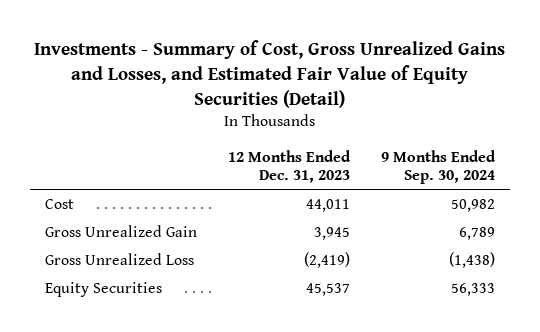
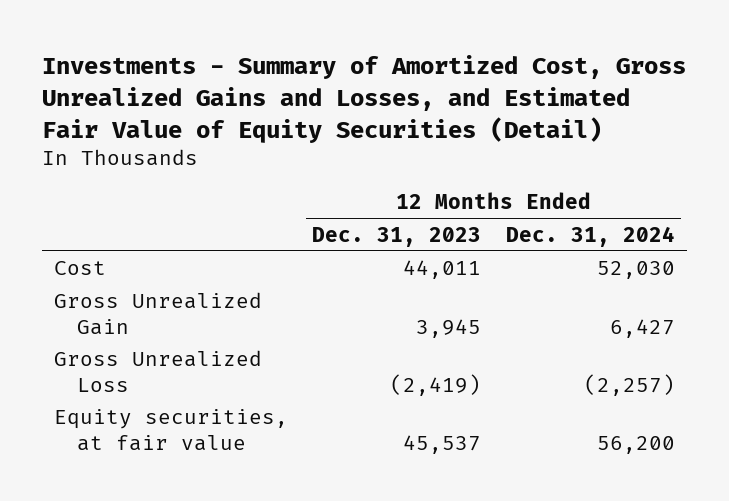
[33,39,505,108] Investments - Summary of Cost, Gross Unrealized Gains and Losses, and Estimated Fair Value of Equity Securities (Detail) -> [42,54,687,143] Investments - Summary of Amortized Cost, Gross Unrealized Gains and Losses, and Estimated Fair Value of Equity Securities (Detail)
[380,149,496,185] 9 Months Ended Sep. 30, 2024 -> none
none -> [505,225,675,247] Dec. 31, 2024
[44,282,162,298] Equity Securities -> [54,409,289,452] Equity securities, at fair value

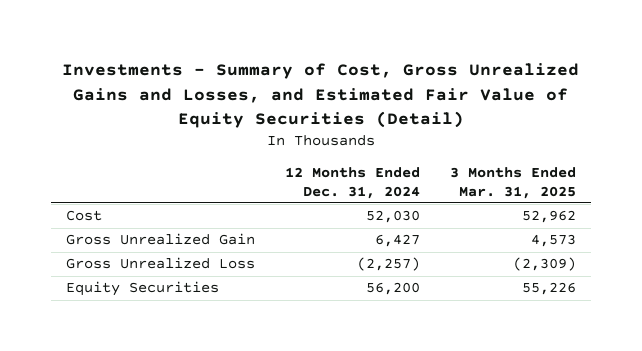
[42,54,687,143] Investments - Summary of Amortized Cost, Gross Unrealized Gains and Losses, and Estimated Fair Value of Equity Securities (Detail) -> [62,63,580,128] Investments - Summary of Cost, Gross Unrealized Gains and Losses, and Estimated Fair Value of Equity Securities (Detail)
[312,226,482,247] Dec. 31, 2023 -> none
none -> [450,166,577,199] 3 Months Ended Mar. 31, 2025
[54,409,289,452] Equity securities, at fair value -> [66,281,220,297] Equity Securities

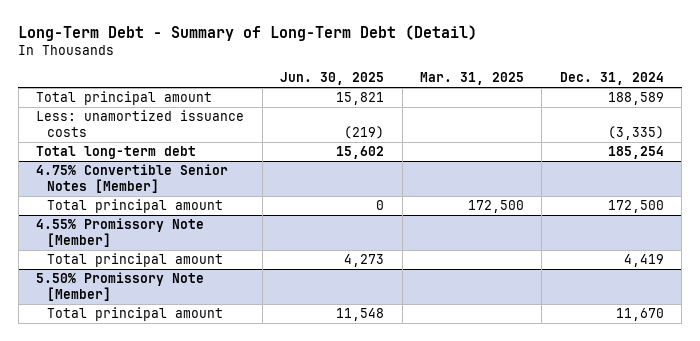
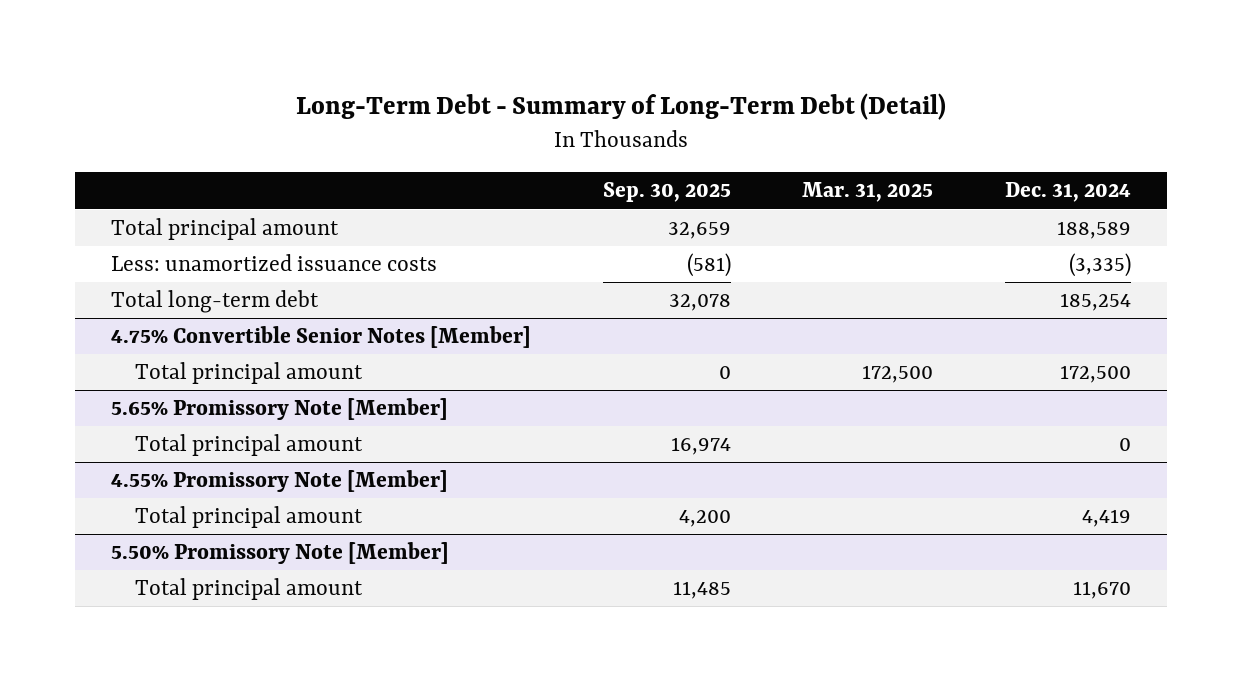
[280,72,385,86] Jun. 30, 2025 -> none
none -> [602,182,731,203] Sep. 30, 2025
none -> [111,398,449,421] 5.65% Promissory Note [Member]
none -> [134,434,363,457] Total principal amount

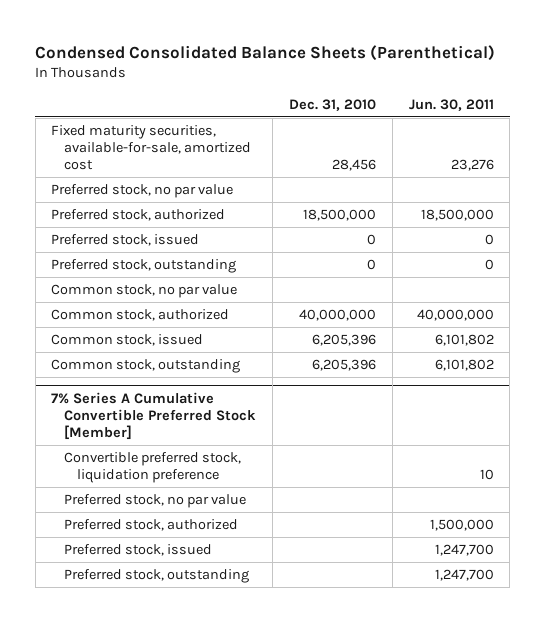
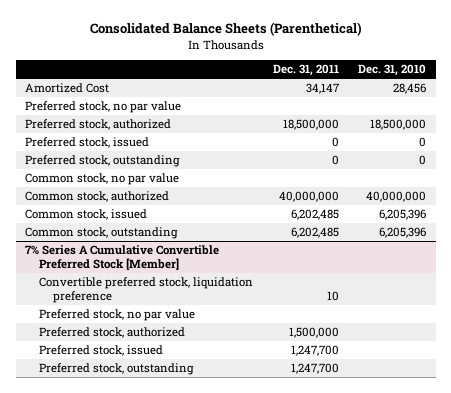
[35,44,496,61] Condensed Consolidated Balance Sheets (Parenthetical) -> [89,22,362,37] Consolidated Balance Sheets (Parenthetical)
[408,99,494,112] Jun. 30, 2011 -> none
none -> [272,64,339,77] Dec. 31, 2011
[51,125,252,171] Fixed maturity securities, available-for-sale, amortized cost -> [25,83,110,94] Amortized Cost

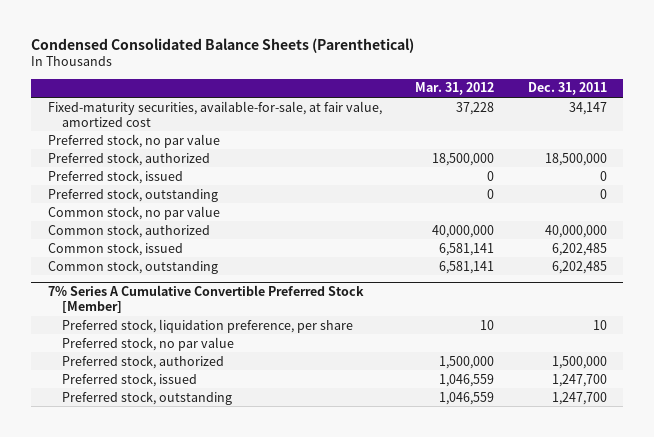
[89,22,362,37] Consolidated Balance Sheets (Parenthetical) -> [30,37,414,53] Condensed Consolidated Balance Sheets (Parenthetical)
[358,64,427,77] Dec. 31, 2010 -> none
none -> [415,82,495,96] Mar. 31, 2012
[25,83,110,94] Amortized Cost -> [47,100,382,127] Fixed-maturity securities, available-for-sale, at fair value, amortized cost
[39,277,254,303] Convertible preferred stock, liquidation preference -> [62,318,354,333] Preferred stock, liquidation preference, per share

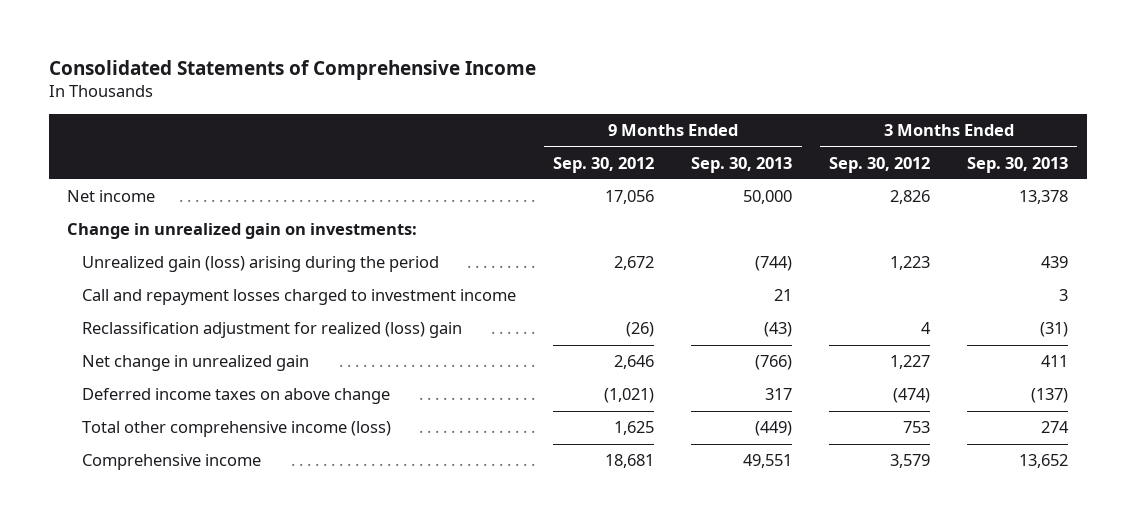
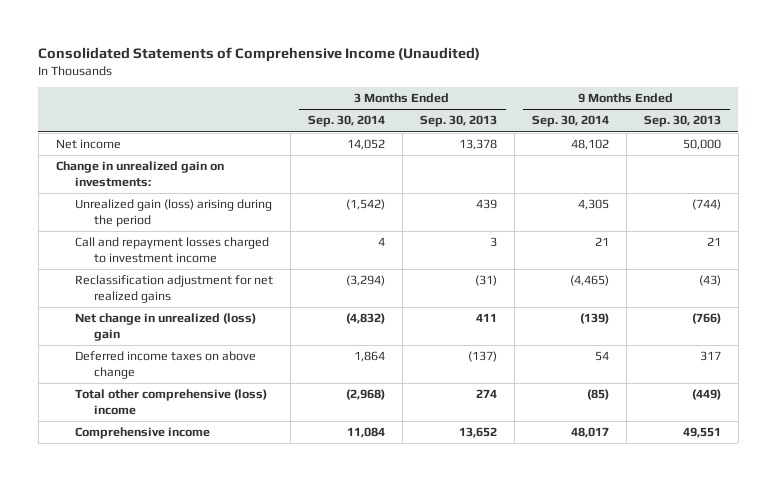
[48,59,536,80] Consolidated Statements of Comprehensive Income -> [38,46,481,62] Consolidated Statements of Comprehensive Income (Unaudited)
[553,156,655,173] Sep. 30, 2012 -> none
[829,156,931,173] Sep. 30, 2012 -> none
none -> [307,115,385,128] Sep. 30, 2014
none -> [531,115,609,128] Sep. 30, 2014
[82,322,463,339] Reclassification adjustment for realized (loss) gain -> [74,275,273,304] Reclassification adjustment for net realized gains
[82,355,310,372] Net change in unrealized gain -> [74,313,256,342] Net change in unrealized (loss) gain
[82,421,392,438] Total other comprehensive income (loss) -> [74,389,267,416] Total other comprehensive (loss) income

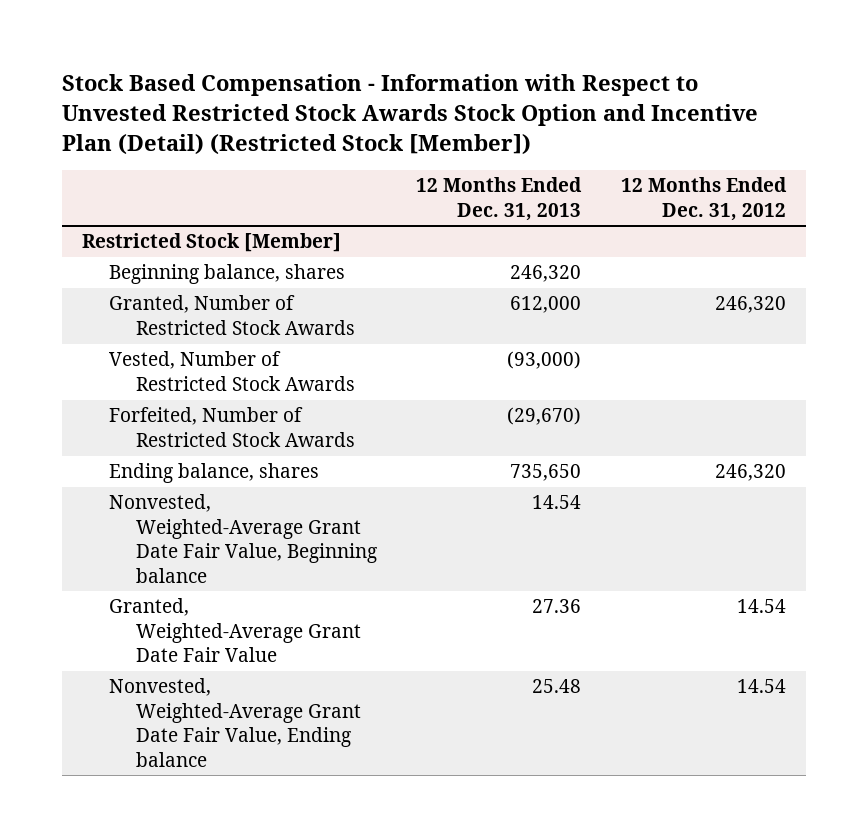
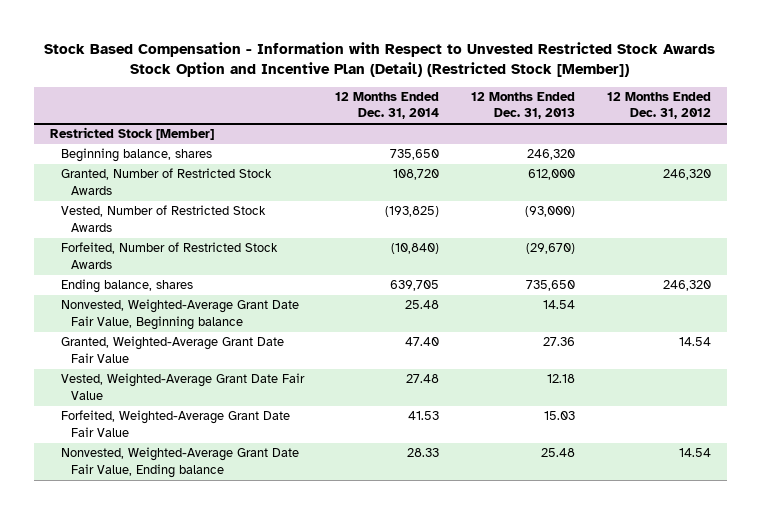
none -> [335,92,440,120] 12 Months Ended Dec. 31, 2014
none -> [60,373,305,400] Vested, Weighted-Average Grant Date Fair Value
none -> [60,410,290,437] Forfeited, Weighted-Average Grant Date Fair Value

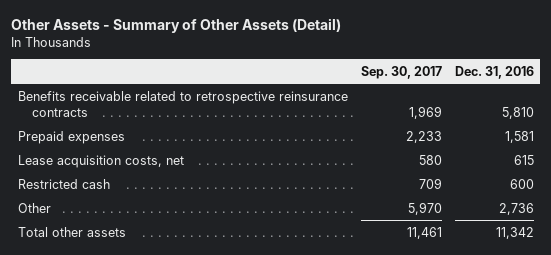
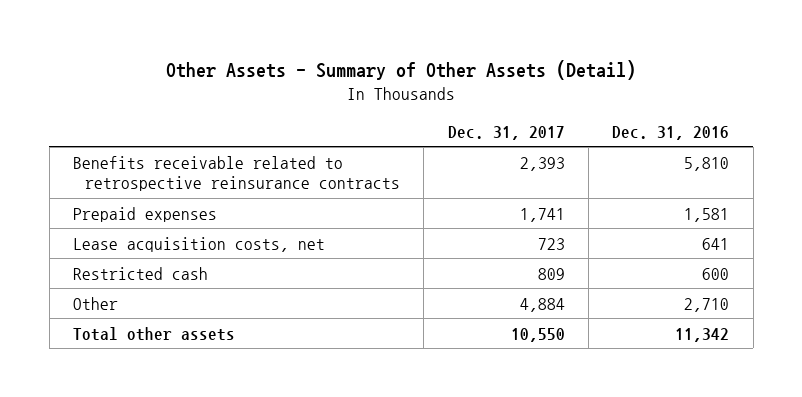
[360,65,442,79] Sep. 30, 2017 -> none
none -> [447,125,565,140] Dec. 31, 2017
[513,154,534,165] 615 -> [702,237,730,250] 641
[498,202,534,215] 2,736 -> [684,297,730,312] 2,710

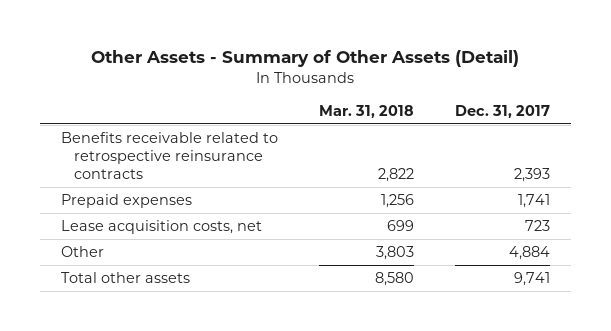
[612,125,730,140] Dec. 31, 2016 -> none
none -> [318,104,414,118] Mar. 31, 2018
[72,266,208,280] Restricted cash -> none
[510,327,565,342] 10,550 -> [514,272,551,287] 9,741

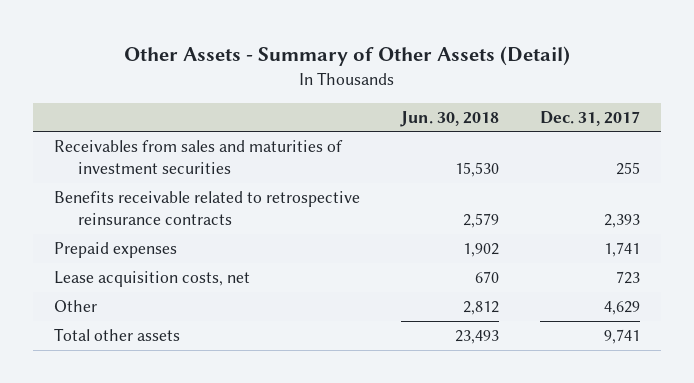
[318,104,414,118] Mar. 31, 2018 -> none
none -> [400,110,500,127] Jun. 30, 2018
none -> [54,140,344,175] Receivables from sales and maturities of investment securities
[509,246,551,261] 4,884 -> [604,301,641,316] 4,629

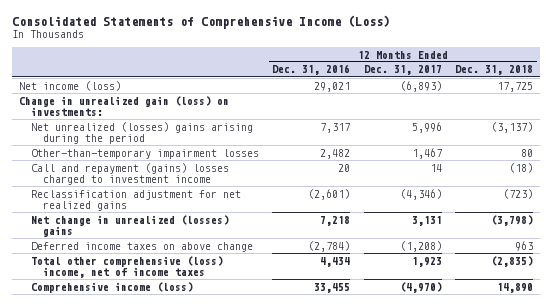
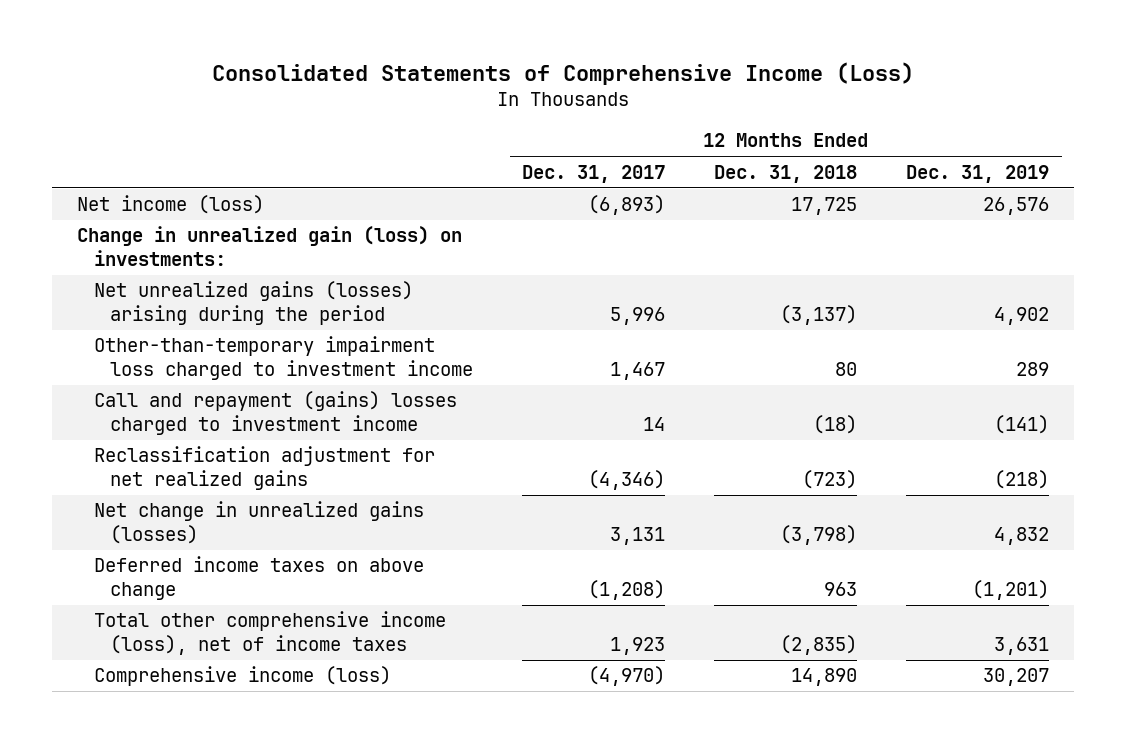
[272,64,351,76] Dec. 31, 2016 -> none
none -> [906,164,1050,183] Dec. 31, 2019
[30,121,253,144] Net unrealized (losses) gains arising during the period -> [93,281,413,326] Net unrealized gains (losses) arising during the period
[30,148,259,159] Other-than-temporary impairment losses -> [93,336,474,381] Other-than-temporary impairment loss charged to investment income
[30,214,229,237] Net change in unrealized (losses) gains -> [93,501,424,545] Net change in unrealized gains (losses)
[30,255,223,278] Total other comprehensive (loss) income, net of income taxes -> [93,611,446,656] Total other comprehensive income (loss), net of income taxes

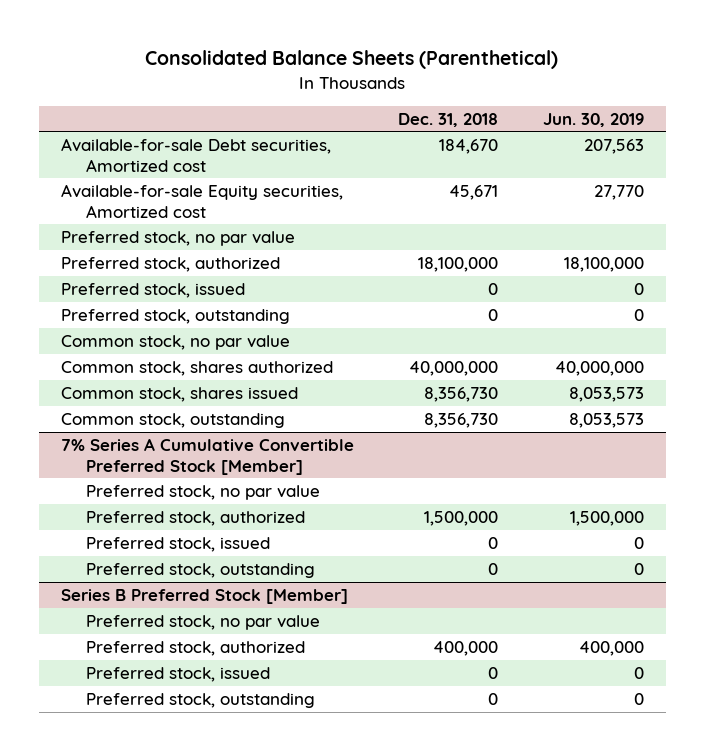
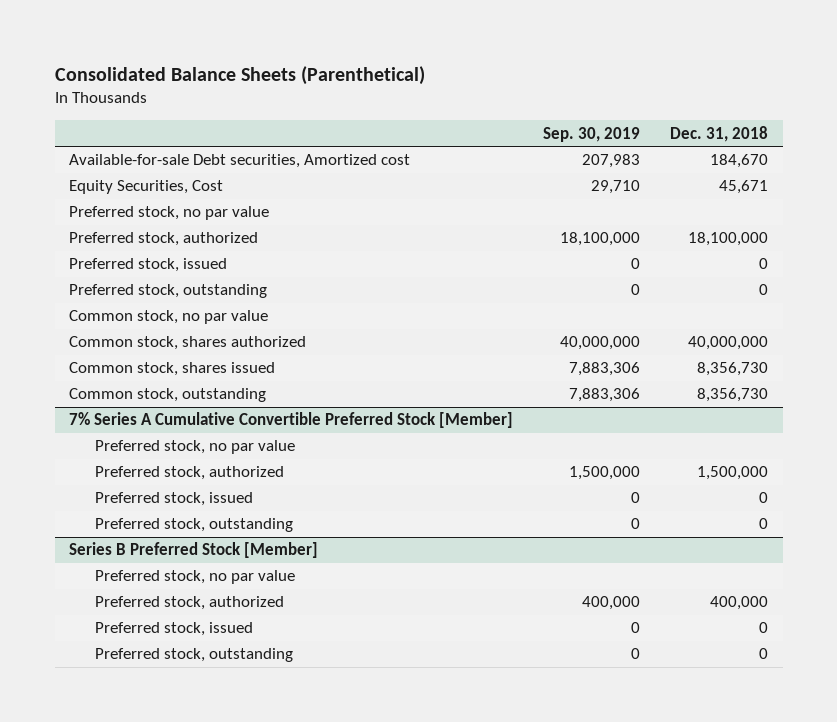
[542,112,644,127] Jun. 30, 2019 -> none
none -> [543,126,641,142] Sep. 30, 2019
[60,183,343,218] Available-for-sale Equity securities, Amortized cost -> [69,180,224,195] Equity Securities, Cost

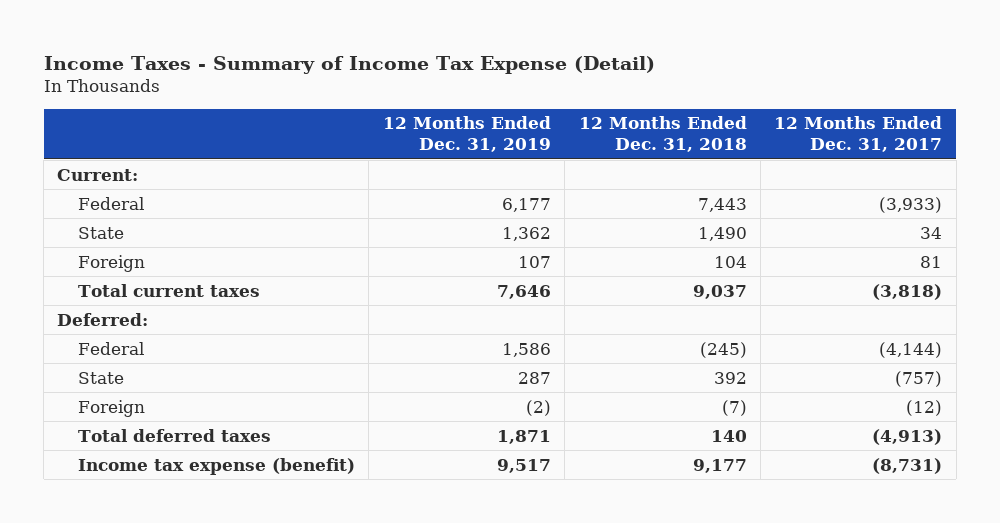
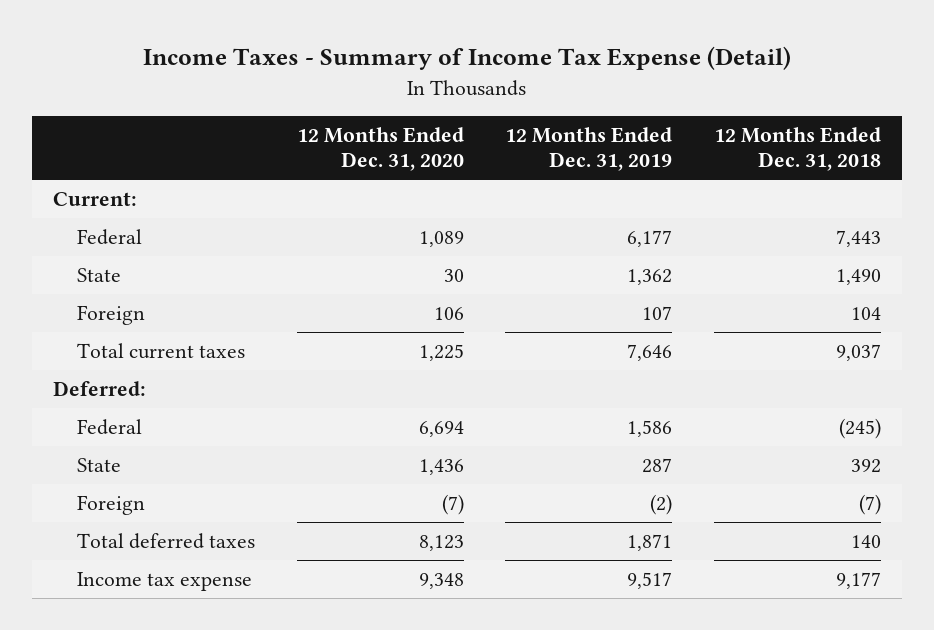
[774,116,943,153] 12 Months Ended Dec. 31, 2017 -> none
none -> [296,127,464,172] 12 Months Ended Dec. 31, 2020
[77,457,355,475] Income tax expense (benefit) -> [77,572,253,592] Income tax expense

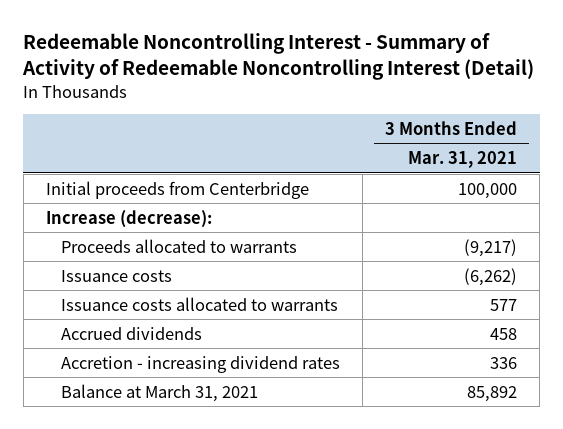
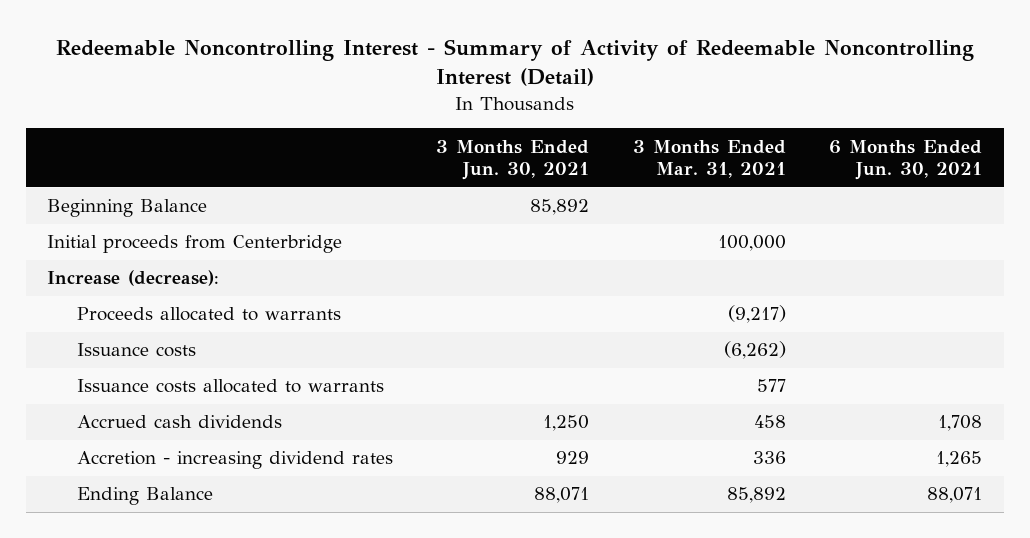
none -> [436,139,590,181] 3 Months Ended Jun. 30, 2021
none -> [829,139,983,181] 6 Months Ended Jun. 30, 2021
none -> [47,199,208,218] Beginning Balance
[61,326,203,340] Accrued dividends -> [76,415,282,429] Accrued cash dividends
[61,383,259,402] Balance at March 31, 2021 -> [76,487,213,506] Ending Balance

